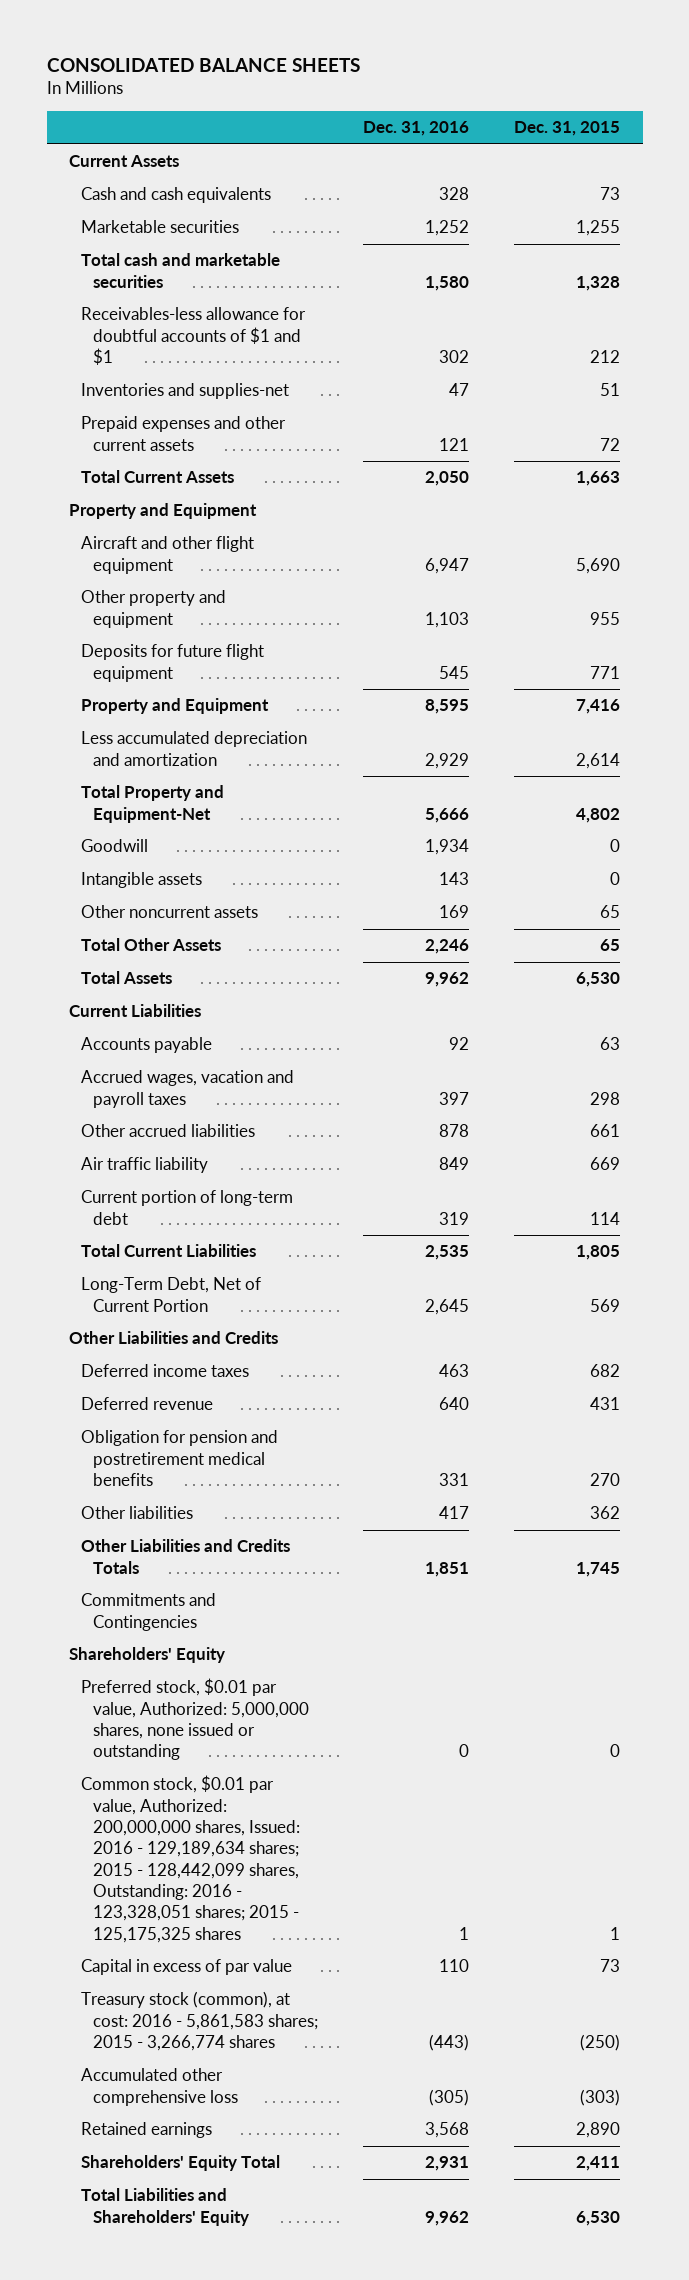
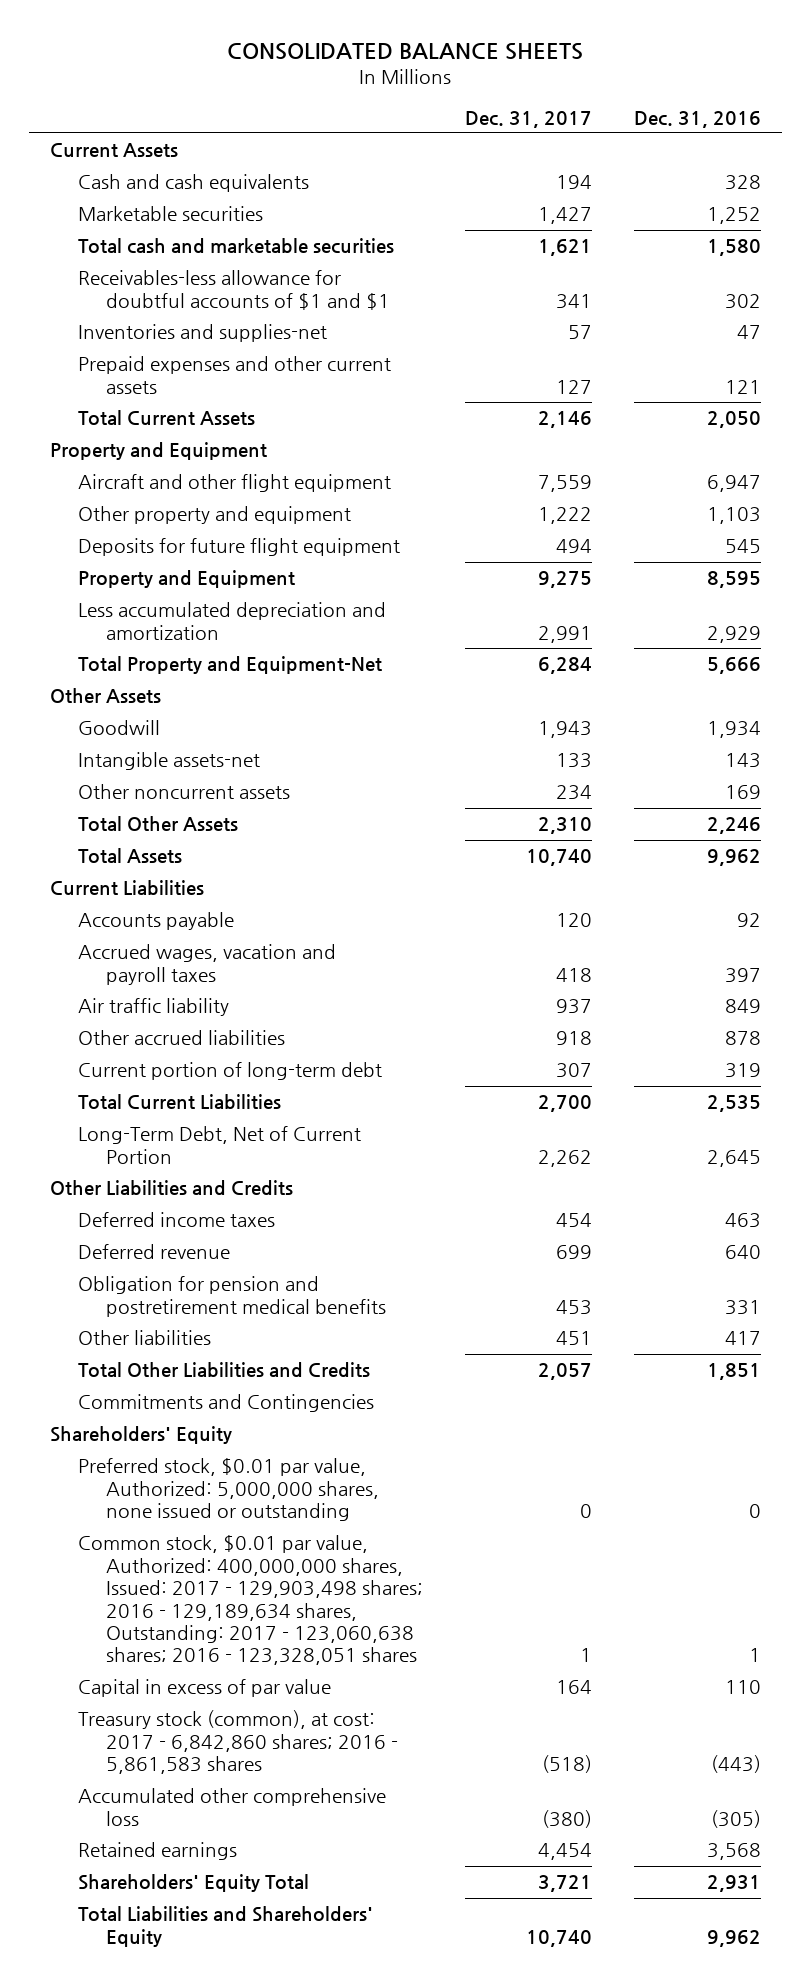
[514,121,621,137] Dec. 31, 2015 -> none
none -> [465,110,593,128] Dec. 31, 2017
none -> [49,688,161,704] Other Assets
[81,872,203,889] Intangible assets -> [77,752,260,771] Intangible assets-net
[81,1124,256,1138] Other accrued liabilities -> [77,1030,285,1046] Other accrued liabilities
[81,1539,291,1574] Other Liabilities and Credits Totals -> [77,1362,370,1378] Total Other Liabilities and Credits
[81,1775,300,1943] Common stock, $0.01 par value, Authorized: 200,000,000 shares, Issued: 2016 - 129,189,634 shares; 2015 - 128,442,099 shares, Outstanding: 2016 - 123,328,051 shares; 2015 - 125,175,325 shares -> [77,1535,424,1666] Common stock, $0.01 par value, Authorized: 400,000,000 shares, Issued: 2017 - 129,903,498 shares; 2016 - 129,189,634 shares, Outstanding: 2017 - 123,060,638 shares; 2016 - 123,328,051 shares
[81,1991,318,2052] Treasury stock (common), at cost: 2016 - 5,861,583 shares; 2015 - 3,266,774 shares -> [77,1710,399,1775] Treasury stock (common), at cost: 2017 - 6,842,860 shares; 2016 - 5,861,583 shares

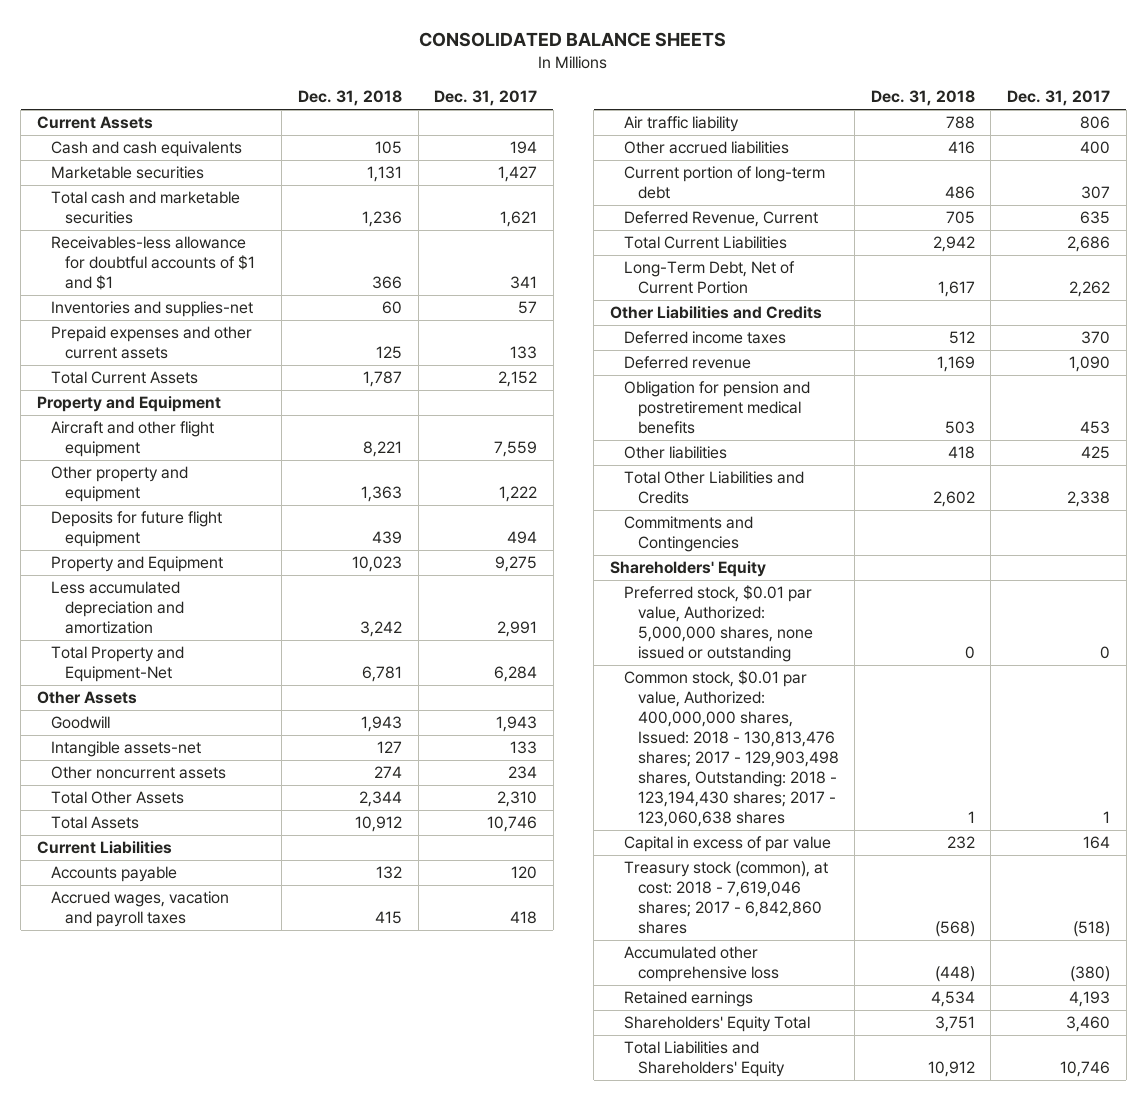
[634,110,762,128] Dec. 31, 2016 -> none
none -> [298,90,403,107] Dec. 31, 2018
[556,379,593,394] 127 -> [510,346,538,360] 133
[538,411,593,429] 2,146 -> [498,371,538,388] 2,152
[526,849,593,867] 10,740 -> [487,816,538,833] 10,746
[556,999,593,1015] 937 -> [1079,116,1110,130] 806
[556,1031,593,1046] 918 -> [1079,141,1110,155] 400
none -> [623,211,818,228] Deferred Revenue, Current
[538,1095,593,1113] 2,700 -> [1066,236,1110,253] 2,686
[556,1213,593,1228] 454 -> [1080,331,1110,345] 370
[556,1245,593,1260] 699 -> [1068,356,1110,373] 1,090
[556,1331,593,1346] 451 -> [1080,446,1110,460] 425
[538,1363,593,1381] 2,057 -> [1066,491,1110,508] 2,338
[77,1535,424,1666] Common stock, $0.01 par value, Authorized: 400,000,000 shares, Issued: 2017 - 129,903,498 shares; 2016 - 129,189,634 shares, Outstanding: 2017 - 123,060,638 shares; 2016 - 123,328,051 shares -> [623,670,839,827] Common stock, $0.01 par value, Authorized: 400,000,000 shares, Issued: 2018 - 130,813,476 shares; 2017 - 129,903,498 shares, Outstanding: 2018 - 123,194,430 shares; 2017 - 123,060,638 shares
[77,1710,399,1775] Treasury stock (common), at cost: 2017 - 6,842,860 shares; 2016 - 5,861,583 shares -> [623,861,828,935] Treasury stock (common), at cost: 2018 - 7,619,046 shares; 2017 - 6,842,860 shares
[538,1843,593,1861] 4,454 -> [1068,991,1110,1008] 4,193
[538,1875,593,1893] 3,721 -> [1065,1016,1110,1033] 3,460
[526,1929,593,1947] 10,740 -> [1059,1061,1110,1078] 10,746

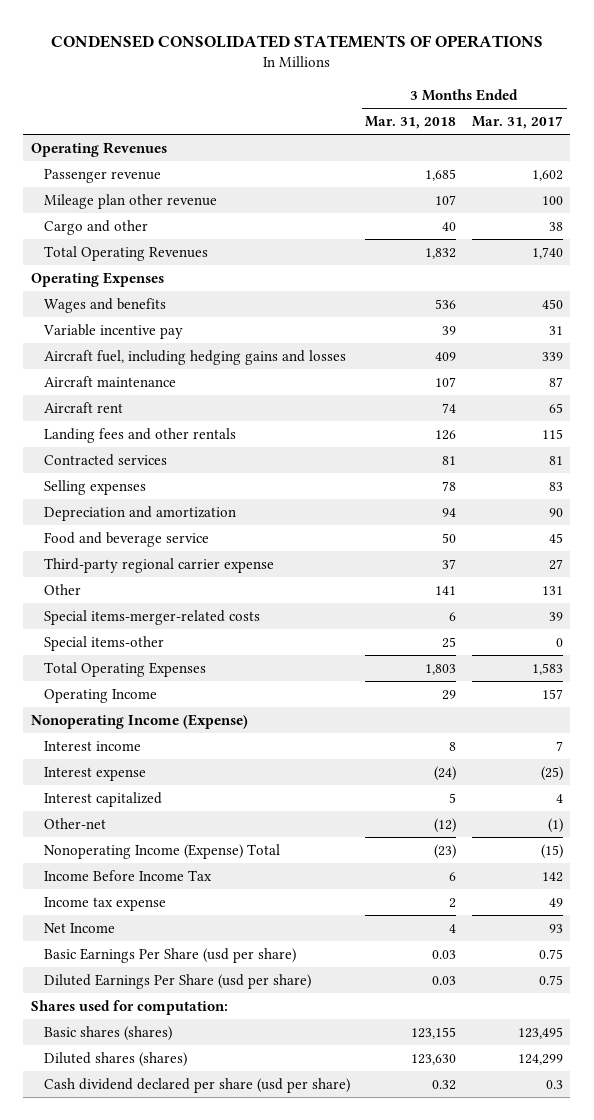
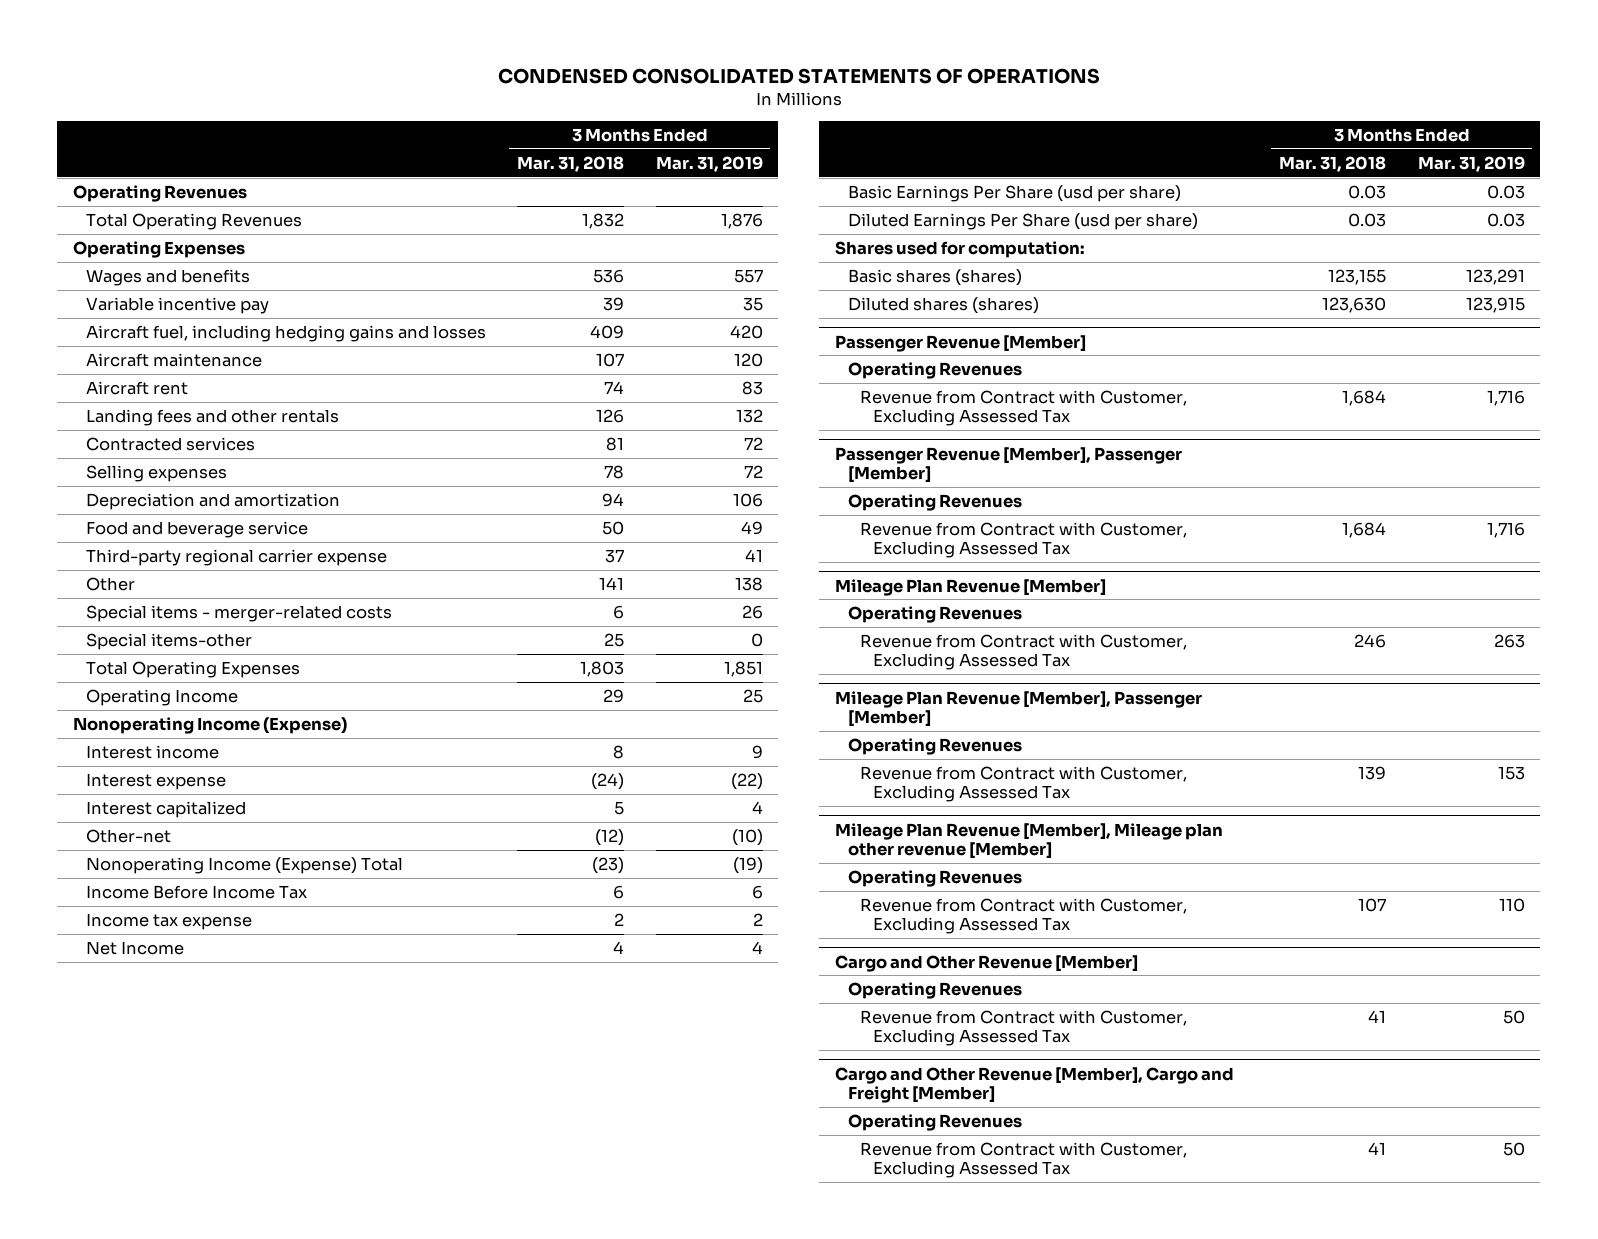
[471,115,563,129] Mar. 31, 2017 -> none
none -> [655,155,763,172] Mar. 31, 2019
[44,168,162,183] Passenger revenue -> none
[44,193,218,209] Mileage plan other revenue -> none
[44,219,149,235] Cargo and other -> none
[44,609,261,625] Special items-merger-related costs -> [85,604,392,622] Special items - merger-related costs
[44,1077,351,1093] Cash dividend declared per share (usd per share) -> none
none -> [834,334,1086,352] Passenger Revenue [Member]
none -> [847,361,1022,379] Operating Revenues
none -> [860,389,1188,427] Revenue from Contract with Customer, Excluding Assessed Tax
none -> [834,446,1182,483] Passenger Revenue [Member], Passenger [Member]
none -> [847,493,1022,511] Operating Revenues
none -> [860,521,1188,559] Revenue from Contract with Customer, Excluding Assessed Tax
none -> [834,578,1106,596] Mileage Plan Revenue [Member]
none -> [847,605,1022,623] Operating Revenues
none -> [860,633,1188,671] Revenue from Contract with Customer, Excluding Assessed Tax
none -> [834,690,1202,727] Mileage Plan Revenue [Member], Passenger [Member]
none -> [847,737,1022,755] Operating Revenues
none -> [860,765,1188,803] Revenue from Contract with Customer, Excluding Assessed Tax
none -> [834,822,1223,859] Mileage Plan Revenue [Member], Mileage plan other revenue [Member]
none -> [847,869,1022,887] Operating Revenues
none -> [860,897,1188,935] Revenue from Contract with Customer, Excluding Assessed Tax
none -> [834,954,1138,972] Cargo and Other Revenue [Member]
none -> [847,981,1022,999] Operating Revenues
none -> [860,1009,1188,1047] Revenue from Contract with Customer, Excluding Assessed Tax
none -> [834,1066,1234,1103] Cargo and Other Revenue [Member], Cargo and Freight [Member]
none -> [847,1113,1022,1131] Operating Revenues
none -> [860,1141,1188,1179] Revenue from Contract with Customer, Excluding Assessed Tax

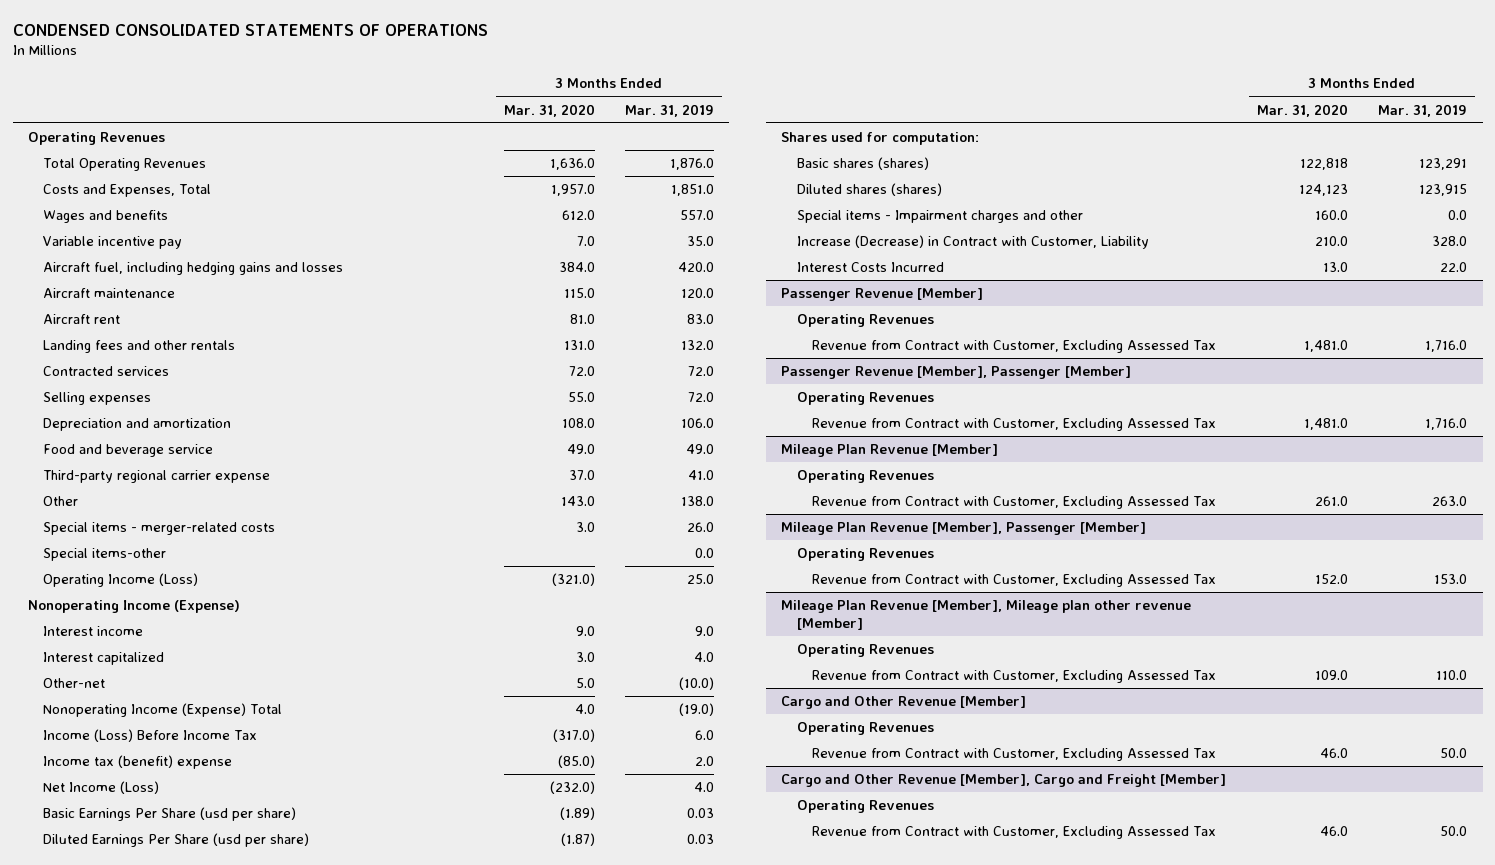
[517,155,625,172] Mar. 31, 2018 -> none
none -> [503,103,595,117] Mar. 31, 2020
[73,240,246,258] Operating Expenses -> none
[85,660,300,678] Total Operating Expenses -> none
[720,212,763,229] 1,876 -> [670,158,715,171] 1,876.0
none -> [43,184,212,198] Costs and Expenses, Total
[733,268,763,283] 557 -> [680,210,715,221] 557.0
[742,296,763,311] 35 -> [687,236,715,247] 35.0
[729,324,763,339] 420 -> [678,262,715,273] 420.0
[733,352,763,367] 120 -> [681,288,715,299] 120.0
[741,380,763,395] 83 -> [687,314,715,325] 83.0
[735,408,763,423] 132 -> [681,340,715,351] 132.0
[743,436,763,450] 72 -> [688,366,715,377] 72.0
[743,464,763,478] 72 -> [688,392,715,403] 72.0
[732,492,763,507] 106 -> [681,418,715,429] 106.0
[740,520,763,535] 49 -> [686,444,715,455] 49.0
[744,548,763,562] 41 -> [688,470,715,481] 41.0
[734,576,763,591] 138 -> [681,496,715,507] 138.0
[741,604,763,619] 26 -> [687,522,715,533] 26.0
[750,632,763,647] 0 -> [695,548,715,559] 0.0
[85,688,238,706] Operating Income -> [43,573,199,588] Operating Income (Loss)
[742,688,763,703] 25 -> [687,574,715,585] 25.0
[85,772,226,790] Interest expense -> none
[751,744,763,759] 9 -> [695,626,715,637] 9.0
[751,800,763,814] 4 -> [694,652,715,663] 4.0
[731,828,763,846] (10) -> [679,677,715,691] (10.0)
[732,856,763,874] (19) -> [679,703,715,717] (19.0)
[85,884,307,899] Income Before Income Tax -> [43,729,258,743] Income (Loss) Before Income Tax
[751,884,763,899] 6 -> [695,730,715,741] 6.0
[85,912,252,930] Income tax expense -> [43,755,233,770] Income tax (benefit) expense
[752,912,763,926] 2 -> [695,756,715,767] 2.0
[85,940,184,955] Net Income -> [43,781,160,795] Net Income (Loss)
[751,940,763,954] 4 -> [694,782,715,793] 4.0
none -> [796,210,1083,224] Special items - Impairment charges and other
none -> [796,235,1149,250] Increase (Decrease) in Contract with Customer, Liability
none -> [796,262,944,273] Interest Costs Incurred
[1486,389,1525,406] 1,716 -> [1425,340,1468,353] 1,716.0
[1486,521,1525,538] 1,716 -> [1425,418,1468,431] 1,716.0
[1493,633,1525,648] 263 -> [1432,496,1468,507] 263.0
[1497,765,1525,780] 153 -> [1434,574,1468,585] 153.0
[1498,897,1525,912] 110 -> [1436,670,1468,681] 110.0
[1502,1009,1525,1024] 50 -> [1440,748,1468,759] 50.0
[1502,1141,1525,1156] 50 -> [1440,826,1468,837] 50.0

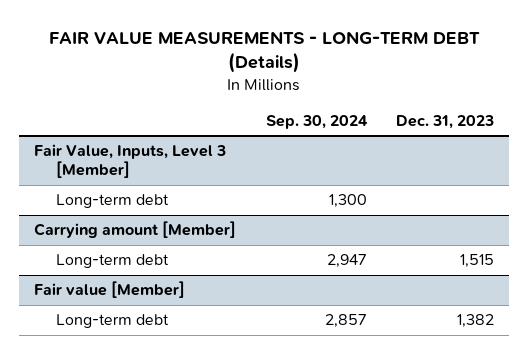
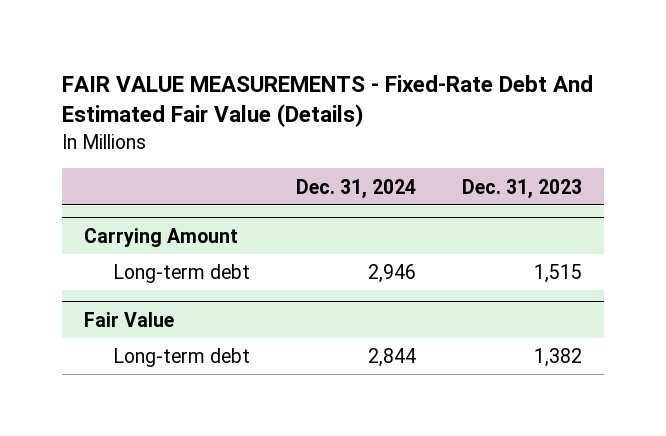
[49,30,481,74] FAIR VALUE MEASUREMENTS - LONG-TERM DEBT (Details) -> [61,75,593,128] FAIR VALUE MEASUREMENTS - Fixed-Rate Debt And Estimated Fair Value (Details)
[265,114,368,129] Sep. 30, 2024 -> none
none -> [296,178,417,199] Dec. 31, 2024
[34,144,227,179] Fair Value, Inputs, Level 3 [Member] -> none
[55,194,169,209] Long-term debt -> none
[34,221,237,239] Carrying amount [Member] -> [84,227,239,247] Carrying Amount
[34,281,186,299] Fair value [Member] -> [84,311,175,327] Fair Value

